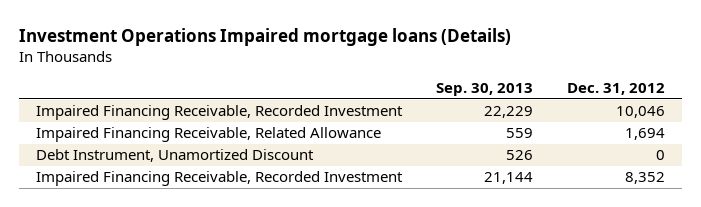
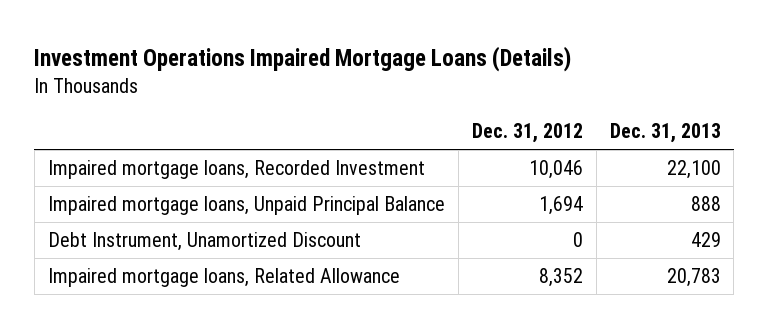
[18,27,511,46] Investment Operations Impaired mortgage loans (Details) -> [34,45,572,72] Investment Operations Impaired Mortgage Loans (Details)
[435,82,533,96] Sep. 30, 2013 -> none
none -> [609,122,721,143] Dec. 31, 2013
[35,105,403,121] Impaired Financing Receivable, Recorded Investment -> [47,160,425,180] Impaired mortgage loans, Recorded Investment
[35,127,381,143] Impaired Financing Receivable, Related Allowance -> [47,196,445,216] Impaired mortgage loans, Unpaid Principal Balance
[35,171,403,187] Impaired Financing Receivable, Recorded Investment -> [47,268,400,288] Impaired mortgage loans, Related Allowance

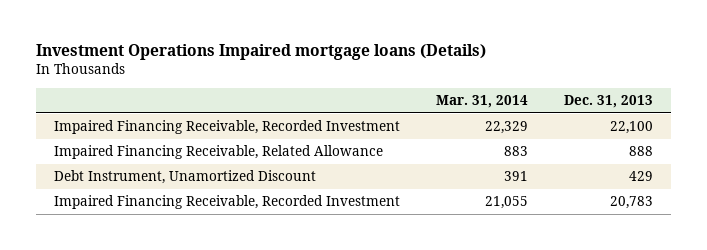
[34,45,572,72] Investment Operations Impaired Mortgage Loans (Details) -> [35,44,486,61] Investment Operations Impaired mortgage loans (Details)
[471,122,583,143] Dec. 31, 2012 -> none
none -> [435,95,528,109] Mar. 31, 2014
[47,160,425,180] Impaired mortgage loans, Recorded Investment -> [53,120,400,135] Impaired Financing Receivable, Recorded Investment
[47,196,445,216] Impaired mortgage loans, Unpaid Principal Balance -> [53,145,383,160] Impaired Financing Receivable, Related Allowance
[47,268,400,288] Impaired mortgage loans, Related Allowance -> [53,195,400,210] Impaired Financing Receivable, Recorded Investment

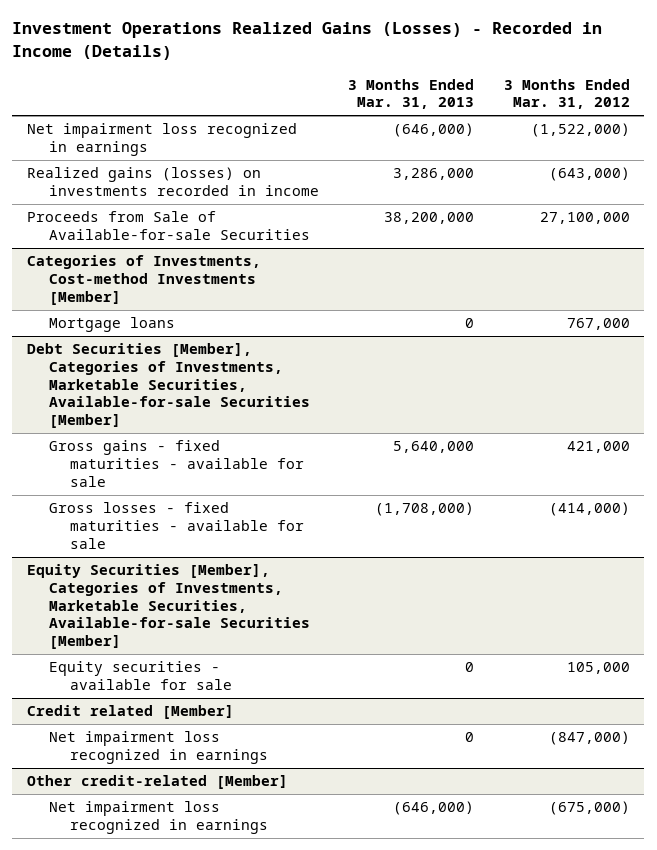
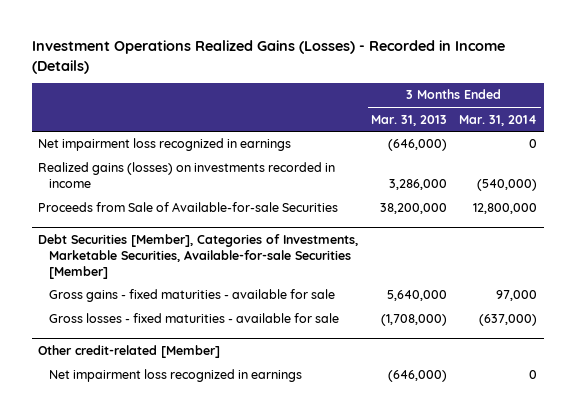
[503,78,630,110] 3 Months Ended Mar. 31, 2012 -> none
none -> [459,114,538,126] Mar. 31, 2014
[26,255,261,305] Categories of Investments, Cost-method Investments [Member] -> none
[48,317,175,333] Mortgage loans -> none
[26,564,310,649] Equity Securities [Member], Categories of Investments, Marketable Securities, Available-for-sale Securities [Member] -> none
[48,661,233,690] Equity securities - available for sale -> none
[26,705,234,720] Credit related [Member] -> none
[48,731,269,764] Net impairment loss recognized in earnings -> none

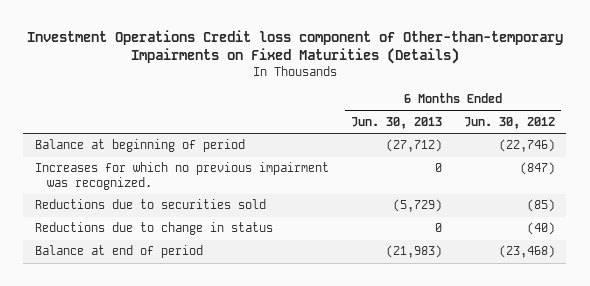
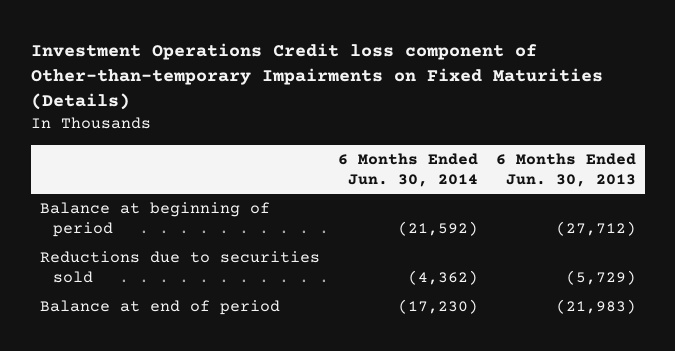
[464,116,556,129] Jun. 30, 2012 -> none
none -> [337,152,478,187] 6 Months Ended Jun. 30, 2014
[34,162,329,191] Increases for which no previous impairment was recognized. -> none
[34,222,273,236] Reductions due to change in status -> none

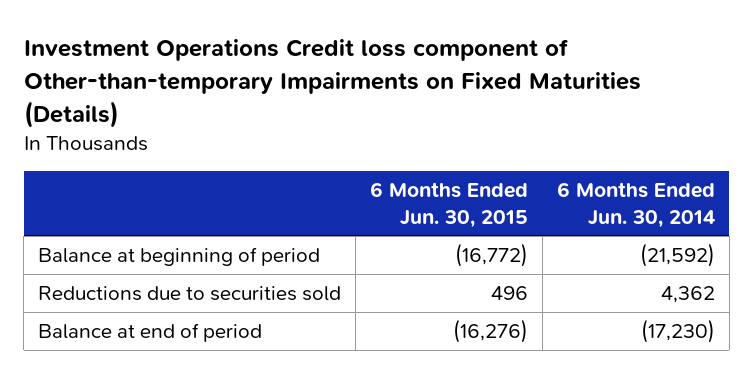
[495,152,636,187] 6 Months Ended Jun. 30, 2013 -> none
none -> [370,181,529,228] 6 Months Ended Jun. 30, 2015
[407,270,478,286] (4,362) -> [660,285,715,303] 4,362

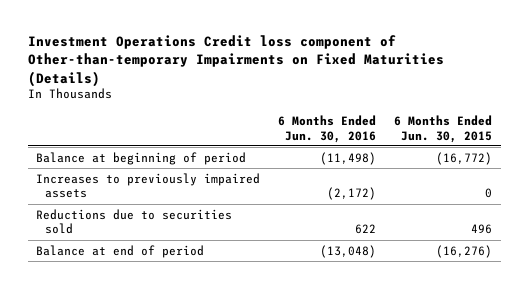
[556,181,715,228] 6 Months Ended Jun. 30, 2014 -> none
none -> [278,114,377,143] 6 Months Ended Jun. 30, 2016
none -> [36,172,261,199] Increases to previously impaired assets

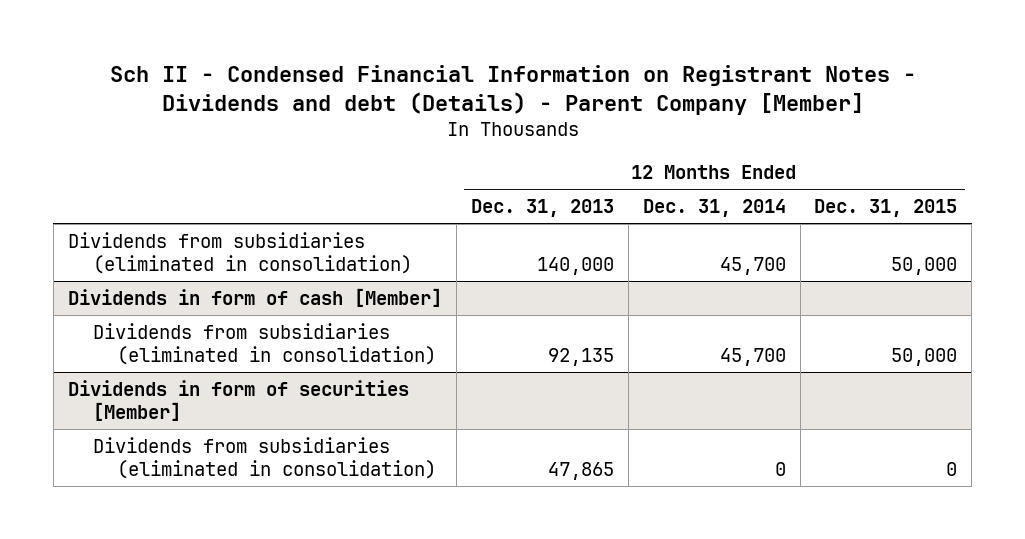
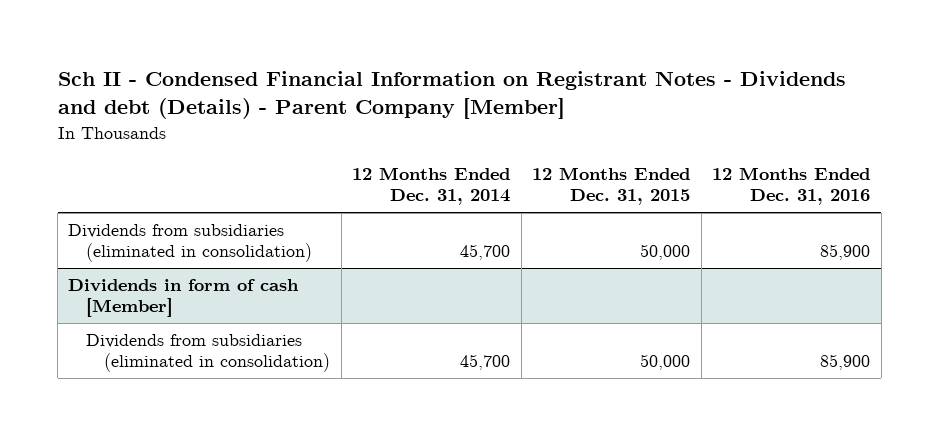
[470,199,614,218] Dec. 31, 2013 -> none
none -> [712,167,871,206] 12 Months Ended Dec. 31, 2016
[67,379,409,421] Dividends in form of securities [Member] -> none
[92,436,437,479] Dividends from subsidiaries (eliminated in consolidation) -> none

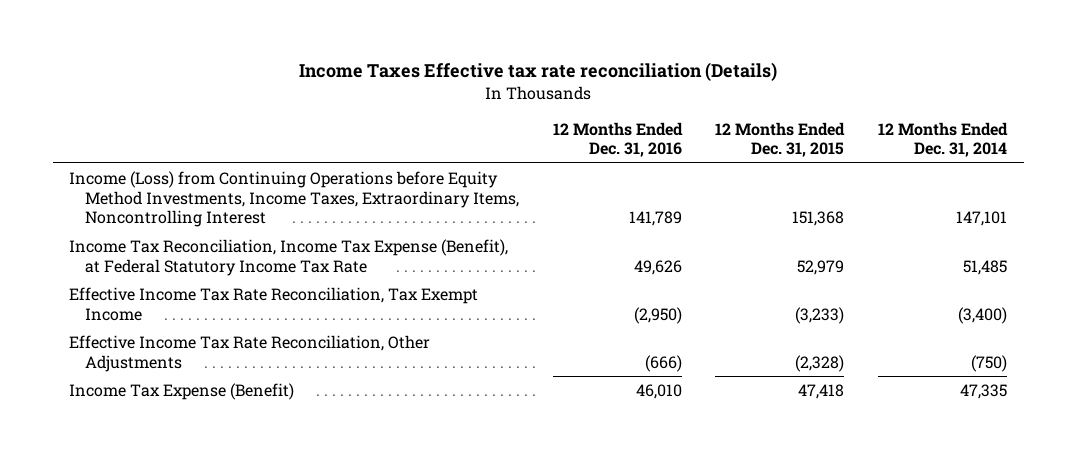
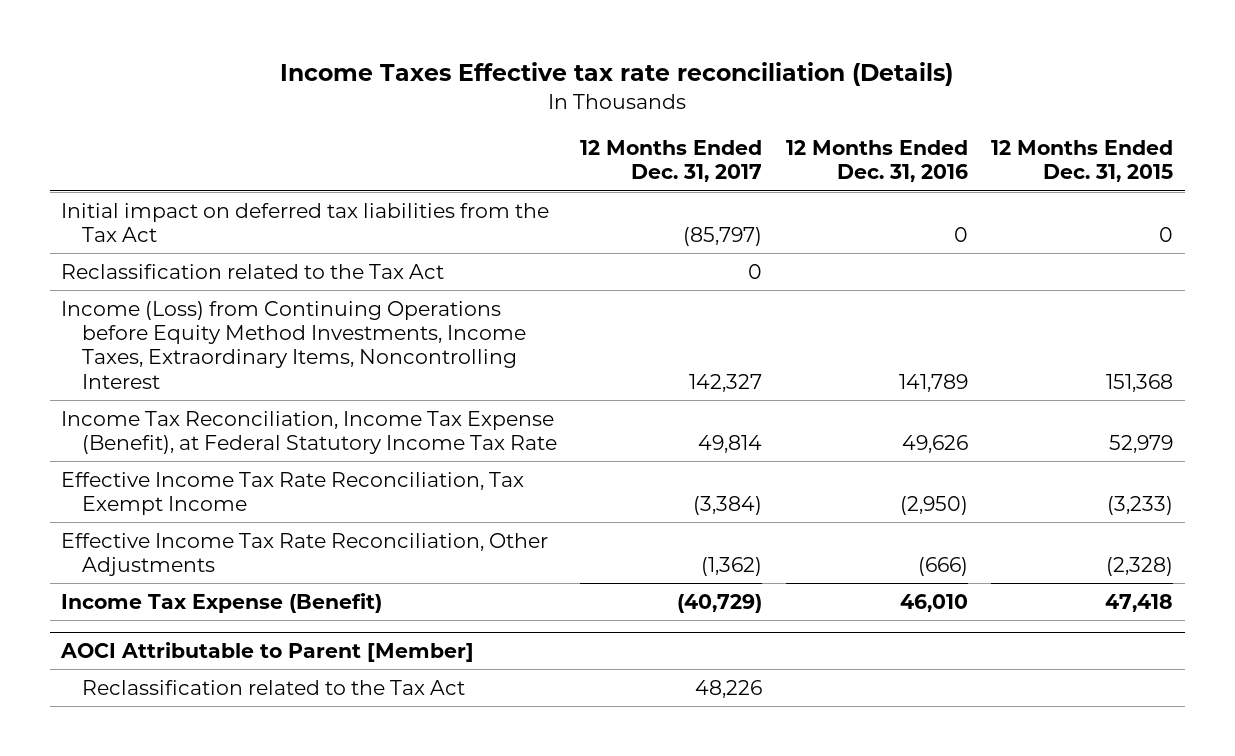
[877,121,1008,158] 12 Months Ended Dec. 31, 2014 -> none
none -> [580,140,763,183] 12 Months Ended Dec. 31, 2017
none -> [61,202,550,242] Initial impact on deferred tax liabilities from the Tax Act
none -> [61,263,445,279] Reclassification related to the Tax Act
none -> [60,641,475,662] AOCI Attributable to Parent [Member]
none -> [81,679,465,695] Reclassification related to the Tax Act

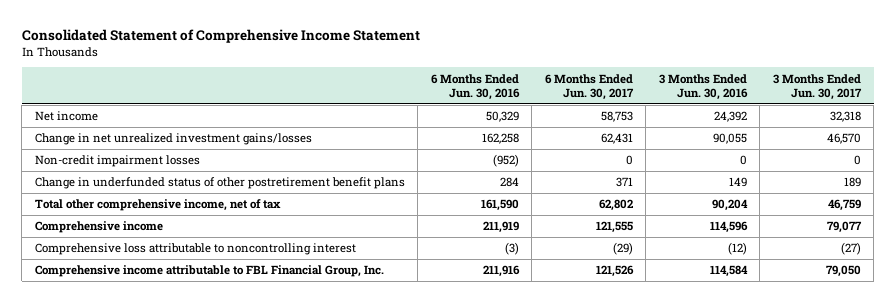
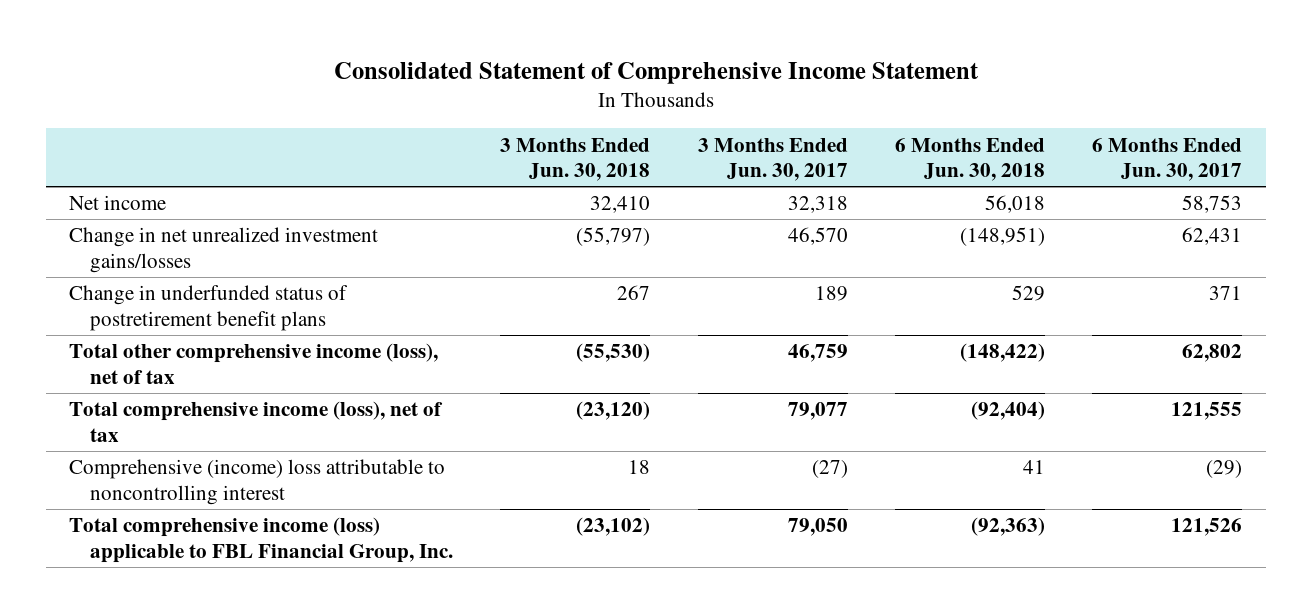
[430,73,520,100] 6 Months Ended Jun. 30, 2016 -> none
[658,73,748,100] 3 Months Ended Jun. 30, 2016 -> none
none -> [500,137,651,182] 3 Months Ended Jun. 30, 2018
none -> [894,137,1045,182] 6 Months Ended Jun. 30, 2018
[34,155,200,168] Non-credit impairment losses -> none
[34,177,405,190] Change in underfunded status of other postretirement benefit plans -> [69,285,349,331] Change in underfunded status of postretirement benefit plans
[34,199,281,212] Total other comprehensive income, net of tax -> [69,343,439,384] Total other comprehensive income (loss), net of tax
[34,221,163,234] Comprehensive income -> [69,401,444,442] Total comprehensive income (loss), net of tax
[34,243,356,256] Comprehensive loss attributable to noncontrolling interest -> [69,459,446,505] Comprehensive (income) loss attributable to noncontrolling interest
[34,265,384,278] Comprehensive income attributable to FBL Financial Group, Inc. -> [69,517,454,563] Total comprehensive income (loss) applicable to FBL Financial Group, Inc.

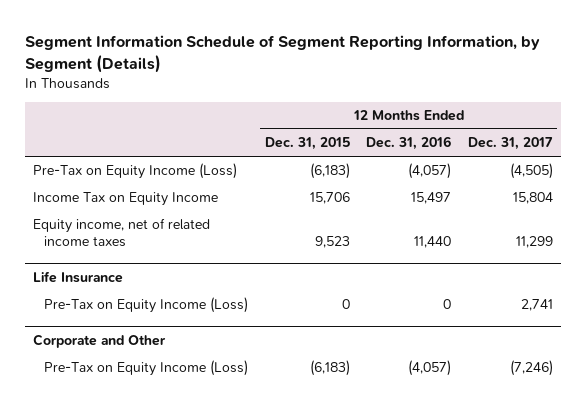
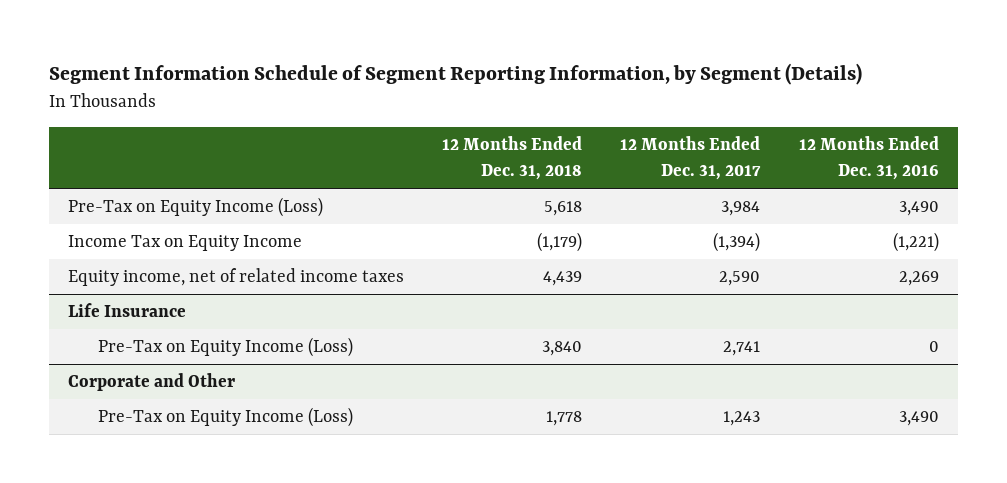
[264,137,350,151] Dec. 31, 2015 -> none
none -> [442,136,583,181] 12 Months Ended Dec. 31, 2018
[408,163,452,180] (4,057) -> [898,201,939,217] 3,490
[509,163,553,180] (4,505) -> [721,201,761,217] 3,984
[411,192,452,205] 15,497 -> [892,232,939,253] (1,221)
[512,192,553,205] 15,804 -> [713,232,761,253] (1,394)
[414,236,452,249] 11,440 -> [898,271,939,287] 2,269
[515,236,553,249] 11,299 -> [719,271,761,287] 2,590
[408,360,452,377] (4,057) -> [898,411,939,427] 3,490
[509,360,553,377] (7,246) -> [723,411,761,427] 1,243

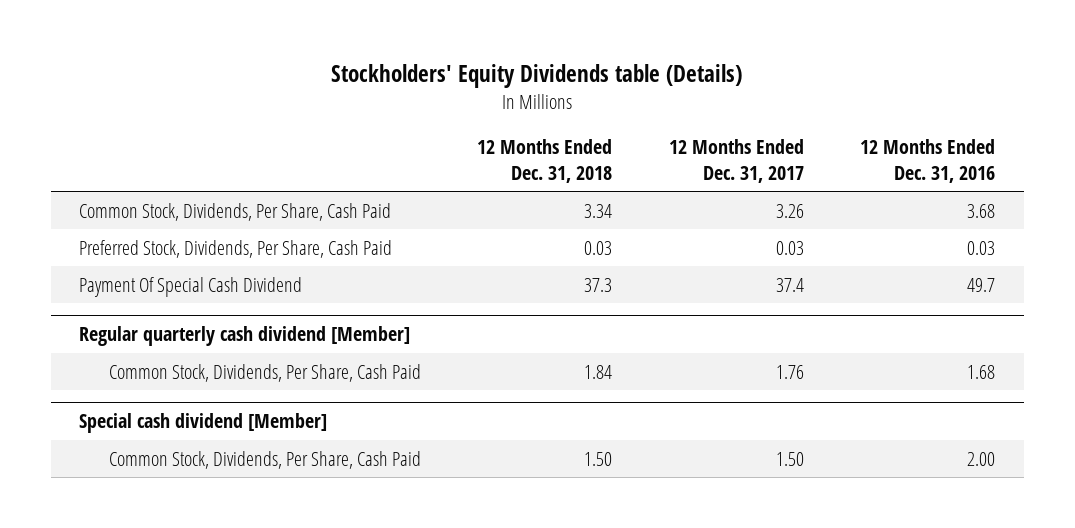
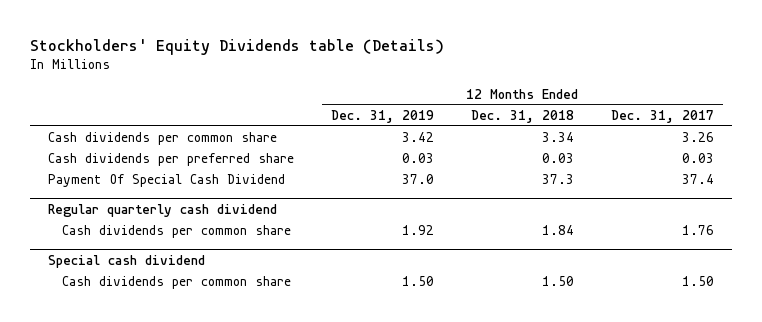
[860,139,996,184] 12 Months Ended Dec. 31, 2016 -> none
none -> [330,109,434,123] Dec. 31, 2019
[79,202,392,221] Common Stock, Dividends, Per Share, Cash Paid -> [47,132,277,146] Cash dividends per common share
[79,239,393,258] Preferred Stock, Dividends, Per Share, Cash Paid -> [47,153,294,167] Cash dividends per preferred share
[79,326,411,347] Regular quarterly cash dividend [Member] -> [47,204,277,218] Regular quarterly cash dividend
[108,363,421,382] Common Stock, Dividends, Per Share, Cash Paid -> [61,225,291,239] Cash dividends per common share
[79,413,328,434] Special cash dividend [Member] -> [47,255,205,269] Special cash dividend
[108,450,421,469] Common Stock, Dividends, Per Share, Cash Paid -> [61,276,291,290] Cash dividends per common share

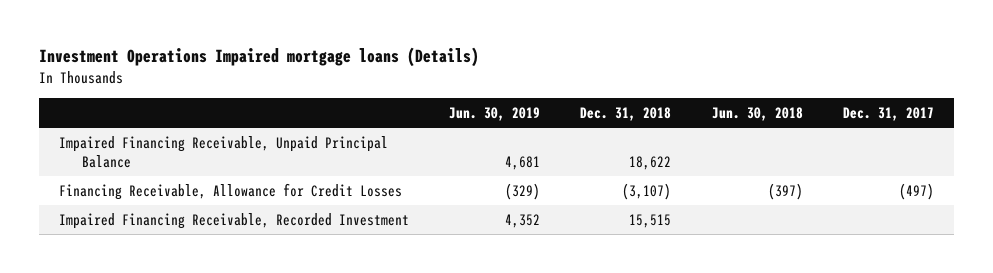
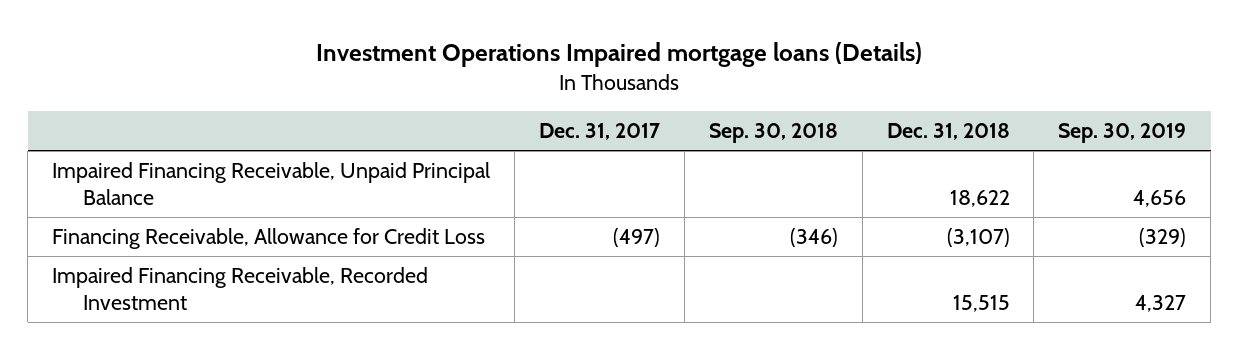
[449,106,541,121] Jun. 30, 2019 -> none
[711,106,803,121] Jun. 30, 2018 -> none
none -> [708,123,838,144] Sep. 30, 2018
none -> [1058,123,1187,144] Sep. 30, 2019
[58,182,402,200] Financing Receivable, Allowance for Credit Losses -> [52,228,486,250] Financing Receivable, Allowance for Credit Loss

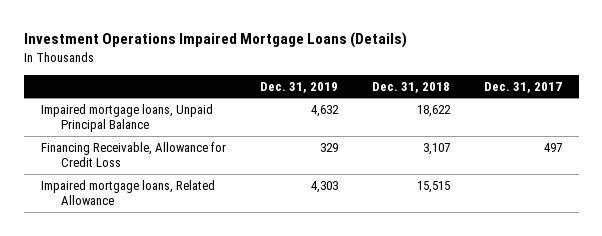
[316,41,923,67] Investment Operations Impaired mortgage loans (Details) -> [23,32,407,49] Investment Operations Impaired Mortgage Loans (Details)
[708,123,838,144] Sep. 30, 2018 -> none
[1058,123,1187,144] Sep. 30, 2019 -> none
none -> [259,81,338,93] Dec. 31, 2019
[52,162,491,206] Impaired Financing Receivable, Unpaid Principal Balance -> [40,103,213,133] Impaired mortgage loans, Unpaid Principal Balance
[612,228,660,248] (497) -> [543,142,562,152] 497
[946,228,1010,248] (3,107) -> [422,142,450,155] 3,107
[52,267,429,311] Impaired Financing Receivable, Recorded Investment -> [40,179,215,206] Impaired mortgage loans, Related Allowance

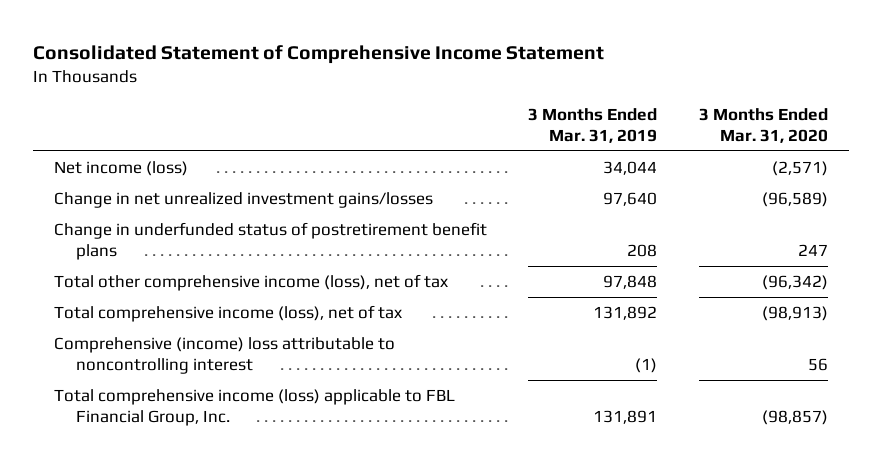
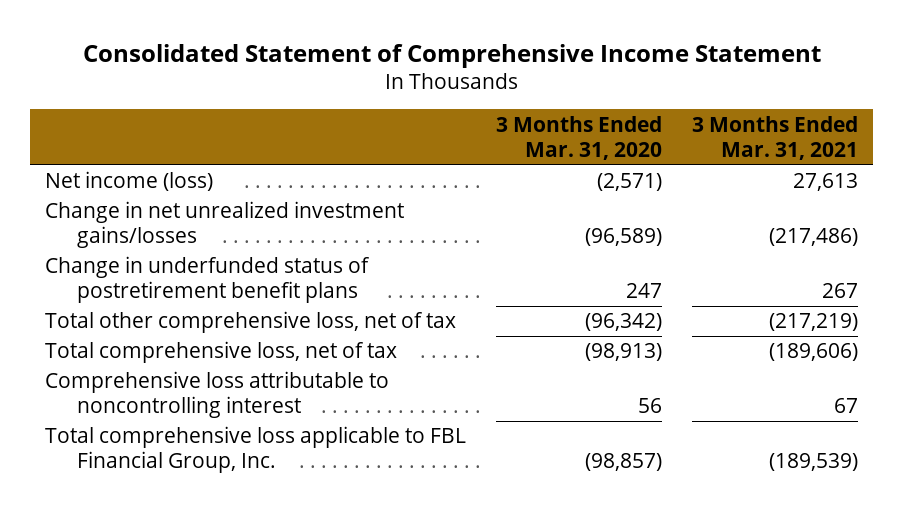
[528,107,658,143] 3 Months Ended Mar. 31, 2019 -> none
none -> [692,115,859,160] 3 Months Ended Mar. 31, 2021
[53,274,448,292] Total other comprehensive income (loss), net of tax -> [45,311,457,334] Total other comprehensive loss, net of tax
[53,305,402,323] Total comprehensive income (loss), net of tax -> [45,341,398,364] Total comprehensive loss, net of tax
[53,337,395,374] Comprehensive (income) loss attributable to noncontrolling interest -> [45,371,390,419] Comprehensive loss attributable to noncontrolling interest
[53,389,455,426] Total comprehensive income (loss) applicable to FBL Financial Group, Inc. -> [45,426,467,474] Total comprehensive loss applicable to FBL Financial Group, Inc.

